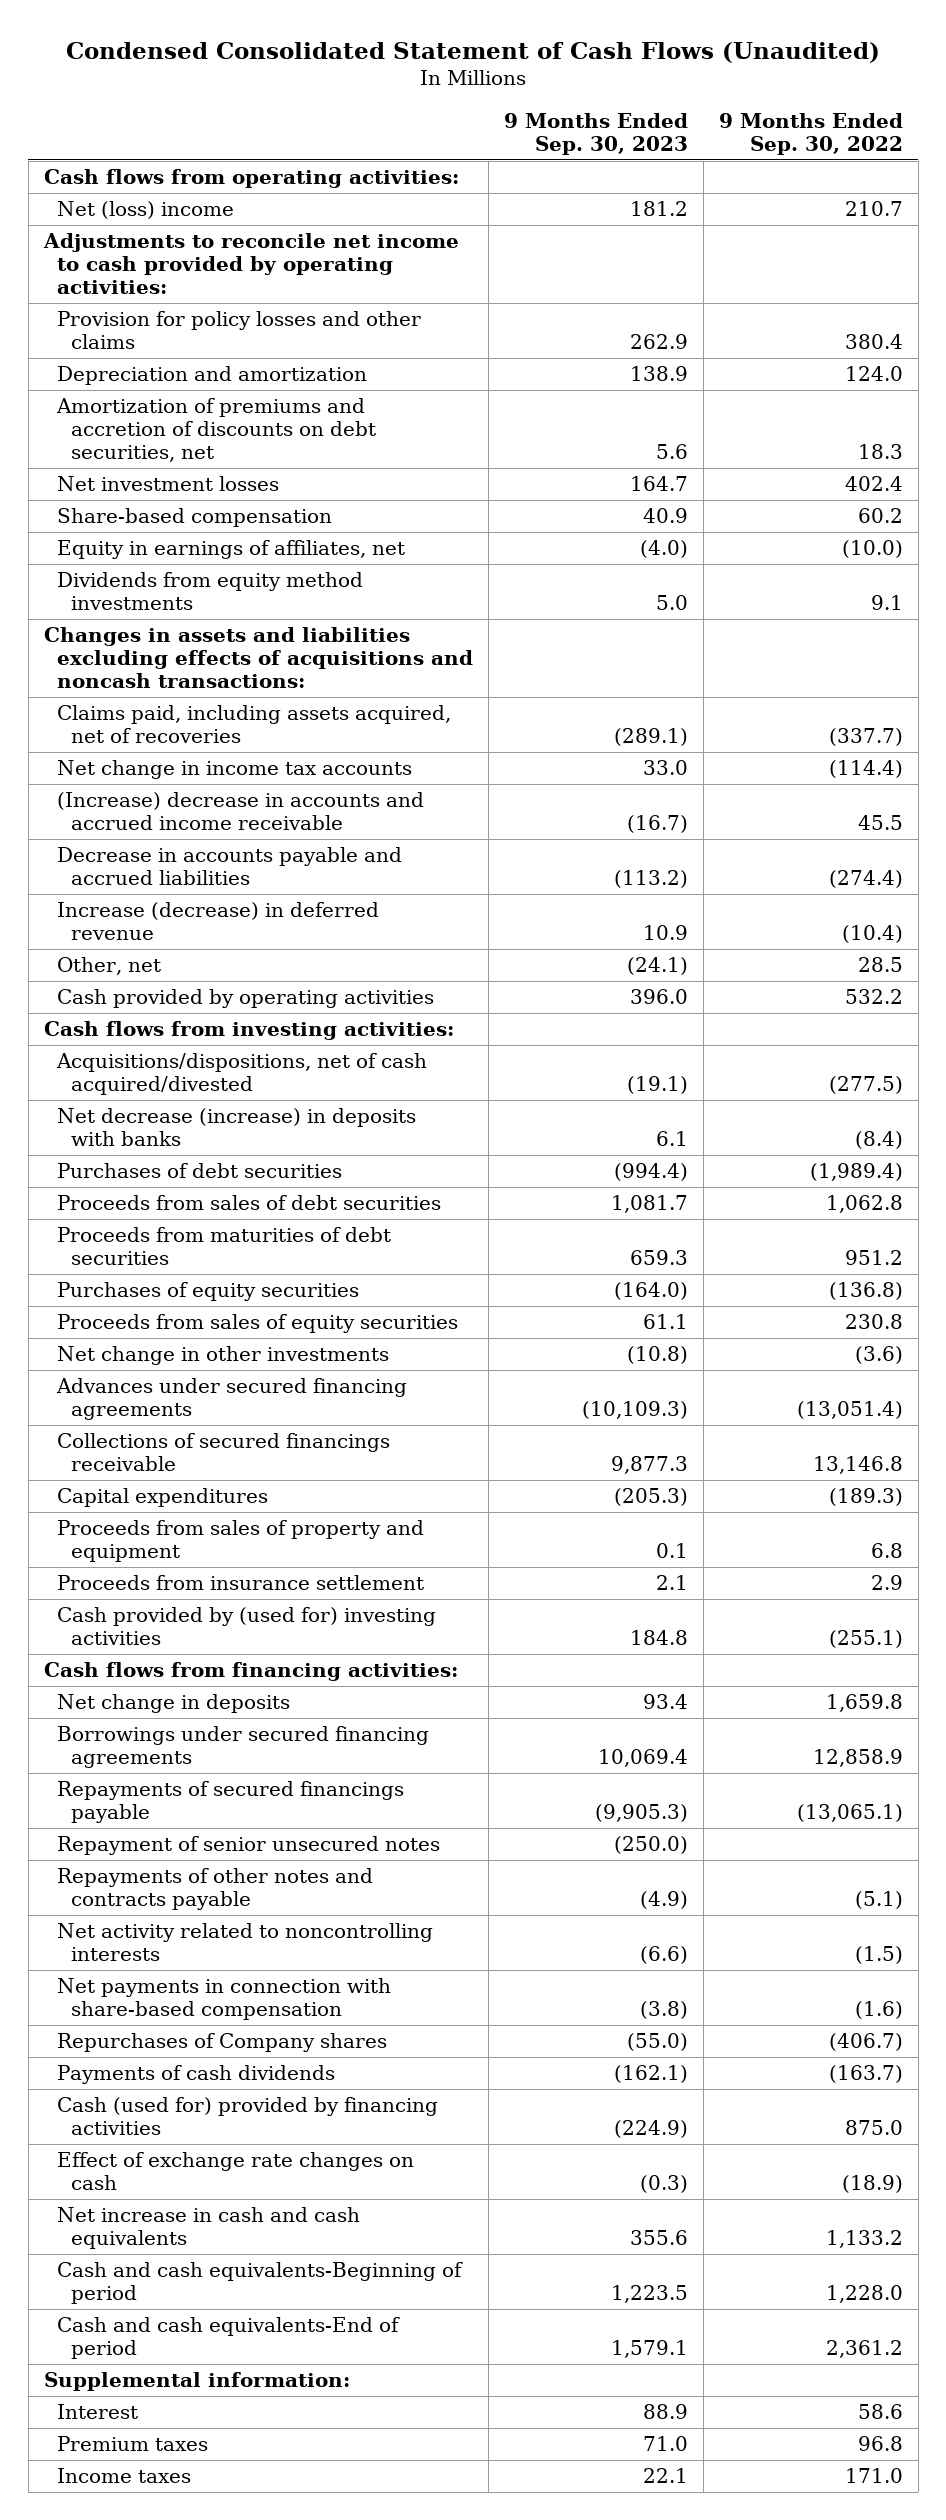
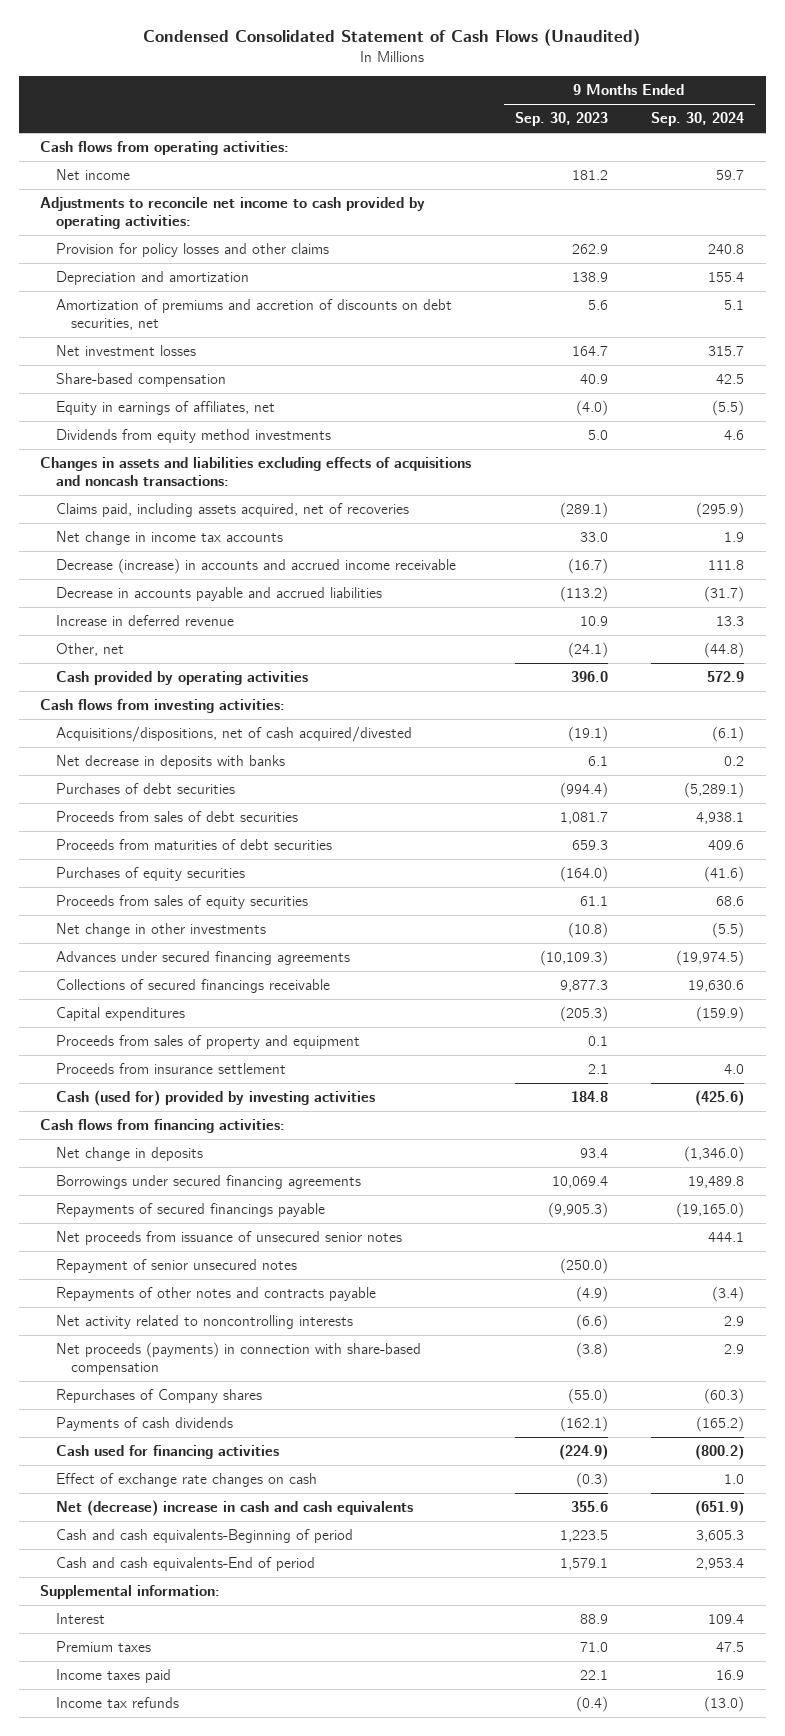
[718,112,903,156] 9 Months Ended Sep. 30, 2022 -> none
none -> [651,112,745,127] Sep. 30, 2024
[57,201,235,220] Net (loss) income -> [55,169,130,181] Net income
[57,792,425,831] (Increase) decrease in accounts and accrued income receivable -> [55,558,456,575] Decrease (increase) in accounts and accrued income receivable
[57,902,380,941] Increase (decrease) in deferred revenue -> [55,615,234,627] Increase in deferred revenue
[57,1108,417,1147] Net decrease (increase) in deposits with banks -> [55,755,285,770] Net decrease in deposits with banks
[57,1607,437,1646] Cash provided by (used for) investing activities -> [55,1090,375,1107] Cash (used for) provided by investing activities
none -> [55,1231,402,1246] Net proceeds from issuance of unsecured senior notes
[57,1978,392,2021] Net payments in connection with share-based compensation -> [55,1342,421,1376] Net proceeds (payments) in connection with share-based compensation
[57,2097,439,2136] Cash (used for) provided by financing activities -> [55,1445,279,1460] Cash used for financing activities
[57,2207,361,2250] Net increase in cash and cash equivalents -> [55,1500,413,1517] Net (decrease) increase in cash and cash equivalents
[57,2468,192,2484] Income taxes -> [55,1669,171,1684] Income taxes paid
none -> [55,1697,179,1709] Income tax refunds

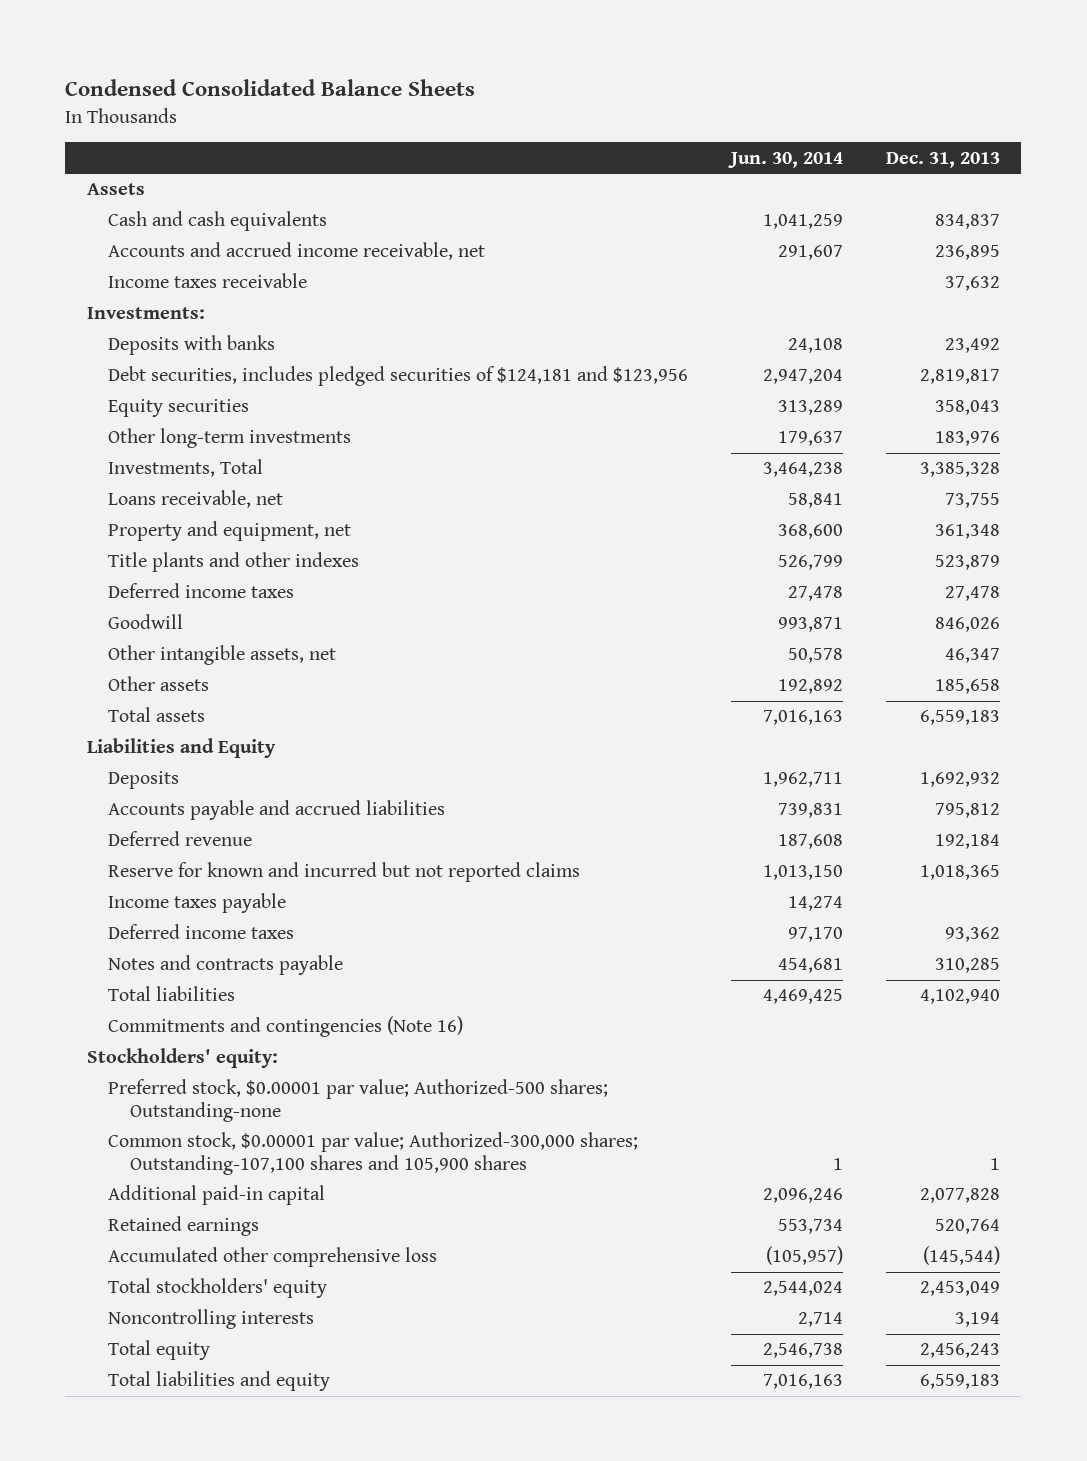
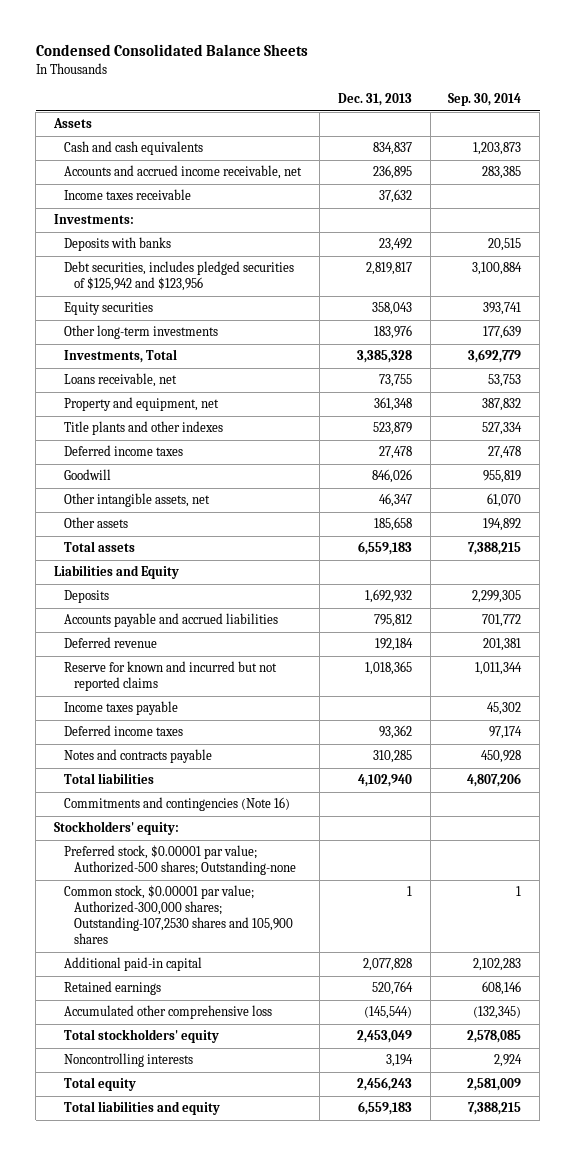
[727,151,843,168] Jun. 30, 2014 -> none
none -> [448,93,522,107] Sep. 30, 2014
[108,366,689,387] Debt securities, includes pledged securities of $124,181 and $123,956 -> [63,261,294,292] Debt securities, includes pledged securities of $125,942 and $123,956
[108,1132,639,1176] Common stock, $0.00001 par value; Authorized-300,000 shares; Outstanding-107,100 shares and 105,900 shares -> [63,885,293,945] Common stock, $0.00001 par value; Authorized-300,000 shares; Outstanding-107,2530 shares and 105,900 shares

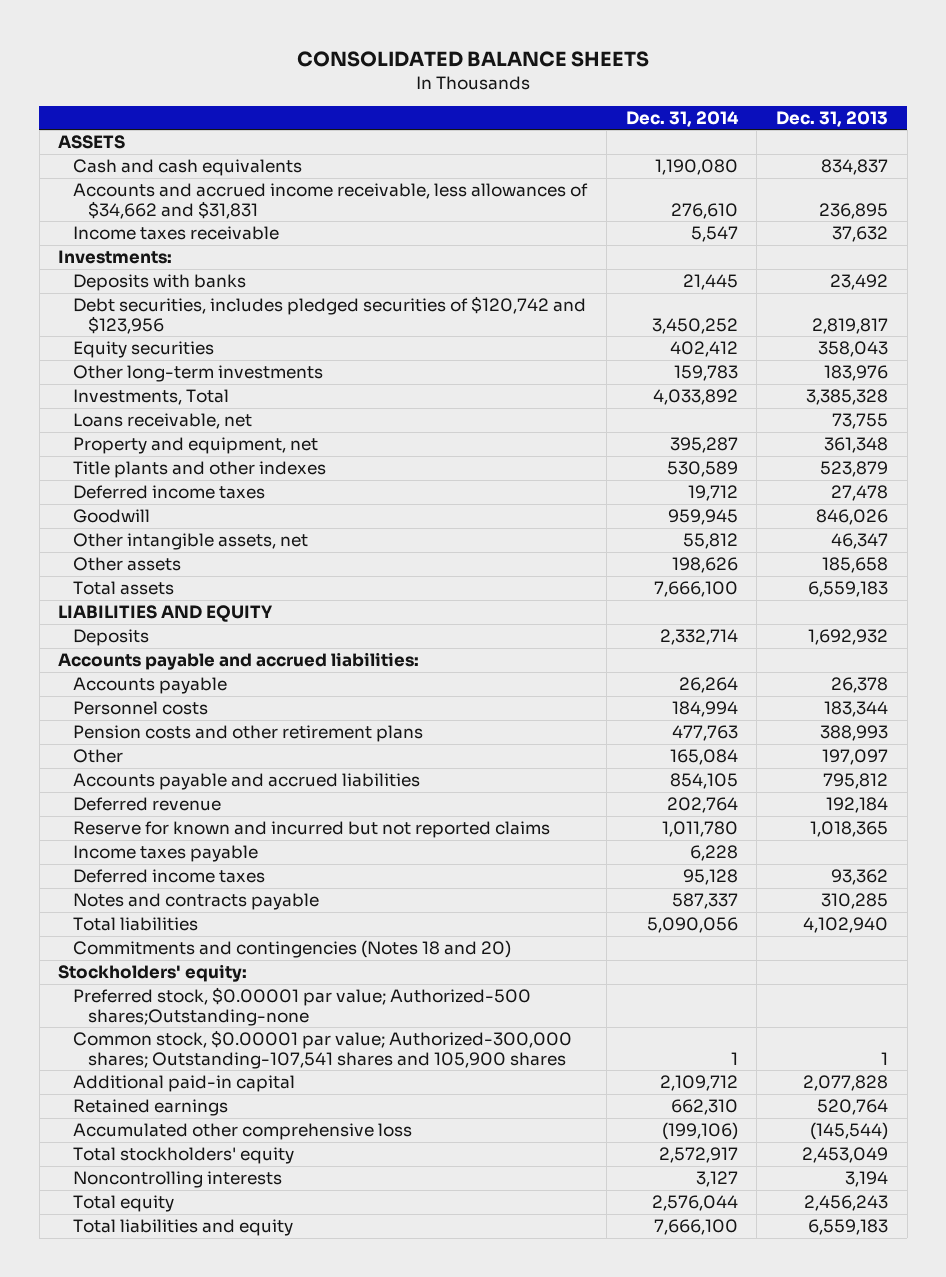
[35,43,308,56] Condensed Consolidated Balance Sheets -> [297,50,650,67] CONSOLIDATED BALANCE SHEETS
[448,93,522,107] Sep. 30, 2014 -> none
none -> [625,110,739,127] Dec. 31, 2014
[53,118,93,129] Assets -> [58,135,126,150] ASSETS
[63,165,302,180] Accounts and accrued income receivable, net -> [73,183,589,219] Accounts and accrued income receivable, less allowances of $34,662 and $31,831
[63,261,294,292] Debt securities, includes pledged securities of $125,942 and $123,956 -> [73,296,587,334] Debt securities, includes pledged securities of $120,742 and $123,956
[54,565,180,580] Liabilities and Equity -> [58,605,274,623] LIABILITIES AND EQUITY
none -> [58,652,420,671] Accounts payable and accrued liabilities:
none -> [73,677,228,695] Accounts payable
none -> [73,701,209,716] Personnel costs
none -> [73,725,424,743] Pension costs and other retirement plans
none -> [73,749,124,764] Other
[63,797,290,812] Commitments and contingencies (Note 16) -> [73,940,512,959] Commitments and contingencies (Notes 18 and 20)
[63,845,296,876] Preferred stock, $0.00001 par value; Authorized-500 shares; Outstanding-none -> [73,987,532,1026] Preferred stock, $0.00001 par value; Authorized-500 shares;Outstanding-none
[63,885,293,945] Common stock, $0.00001 par value; Authorized-300,000 shares; Outstanding-107,2530 shares and 105,900 shares -> [73,1030,573,1069] Common stock, $0.00001 par value; Authorized-300,000 shares; Outstanding-107,541 shares and 105,900 shares

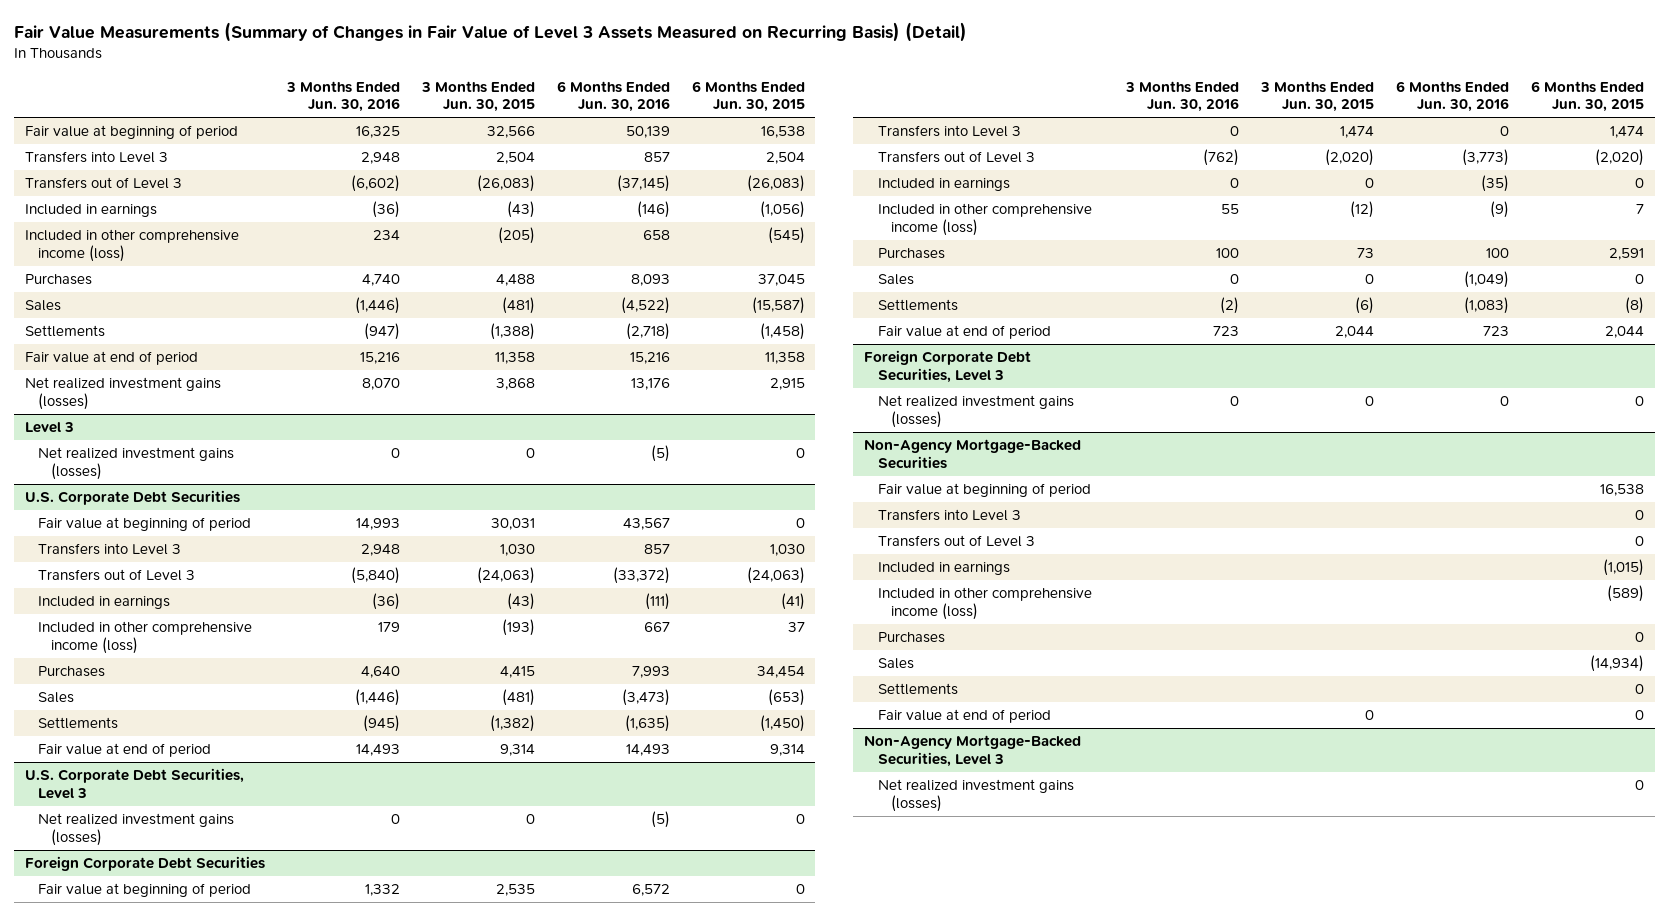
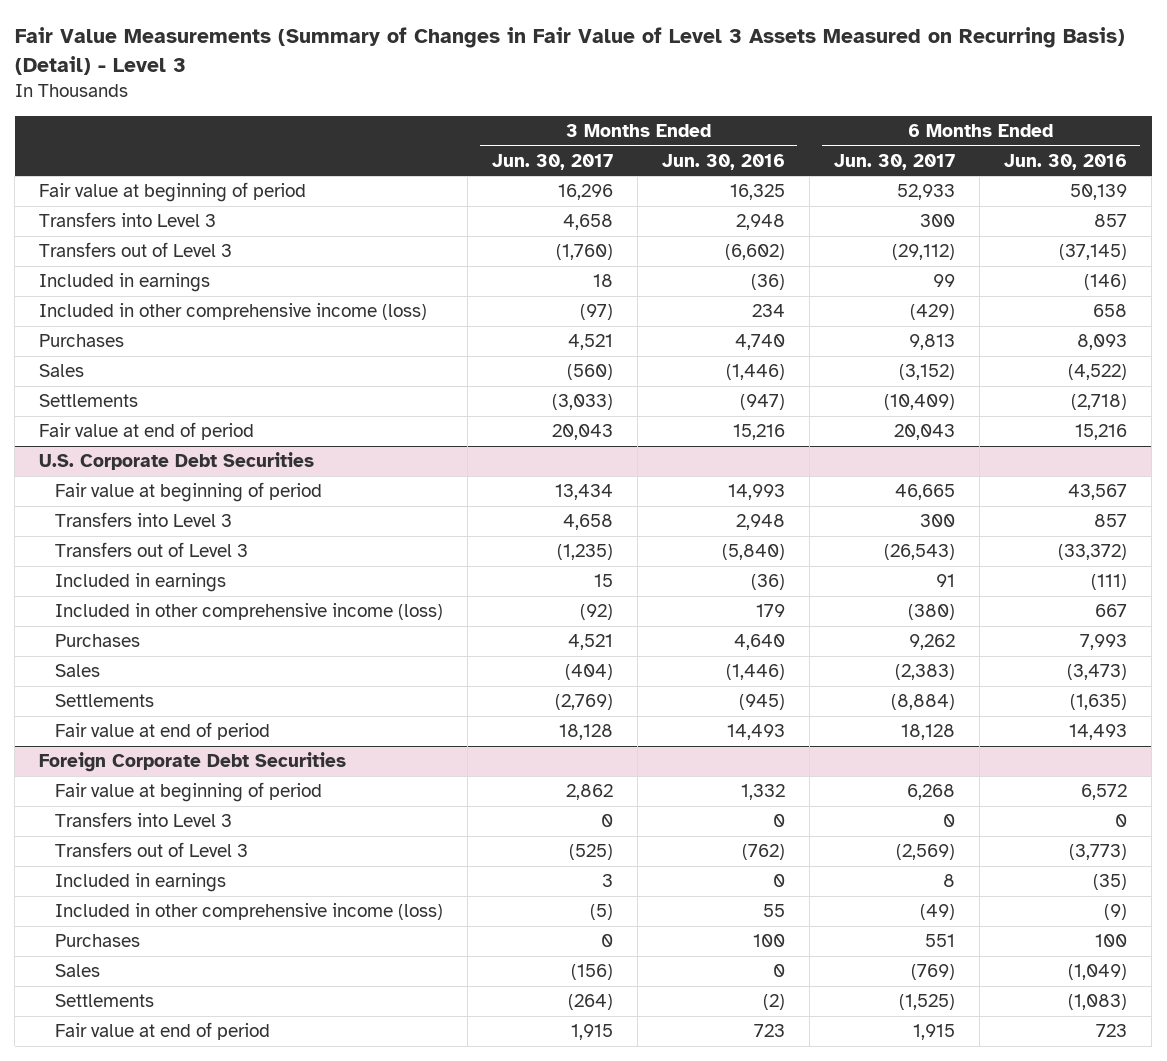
[14,21,968,42] Fair Value Measurements (Summary of Changes in Fair Value of Level 3 Assets Measured on Recurring Basis) (Detail) -> [14,27,1125,76] Fair Value Measurements (Summary of Changes in Fair Value of Level 3 Assets Measured on Recurring Basis) (Detail) - Level 3
[420,80,535,113] 3 Months Ended Jun. 30, 2015 -> none
[691,80,805,113] 6 Months Ended Jun. 30, 2015 -> none
none -> [492,153,614,170] Jun. 30, 2017
none -> [834,153,956,170] Jun. 30, 2017
[24,377,221,410] Net realized investment gains (losses) -> none
[24,422,74,434] Level 3 -> none
[38,447,235,480] Net realized investment gains (losses) -> none
[24,768,244,799] U.S. Corporate Debt Securities, Level 3 -> none
[38,813,235,846] Net realized investment gains (losses) -> none
[864,350,1032,383] Foreign Corporate Debt Securities, Level 3 -> none
[877,395,1074,428] Net realized investment gains (losses) -> none
[864,439,1082,469] Non-Agency Mortgage-Backed Securities -> none
[877,483,1091,498] Fair value at beginning of period -> none
[877,509,1021,522] Transfers into Level 3 -> none
[877,535,1035,548] Transfers out of Level 3 -> none
[877,562,1010,576] Included in earnings -> none
[877,587,1092,620] Included in other comprehensive income (loss) -> none
[877,632,945,644] Purchases -> none
[877,658,914,670] Sales -> none
[877,683,958,696] Settlements -> none
[877,709,1051,724] Fair value at end of period -> none
[864,735,1082,767] Non-Agency Mortgage-Backed Securities, Level 3 -> none
[877,779,1074,812] Net realized investment gains (losses) -> none

